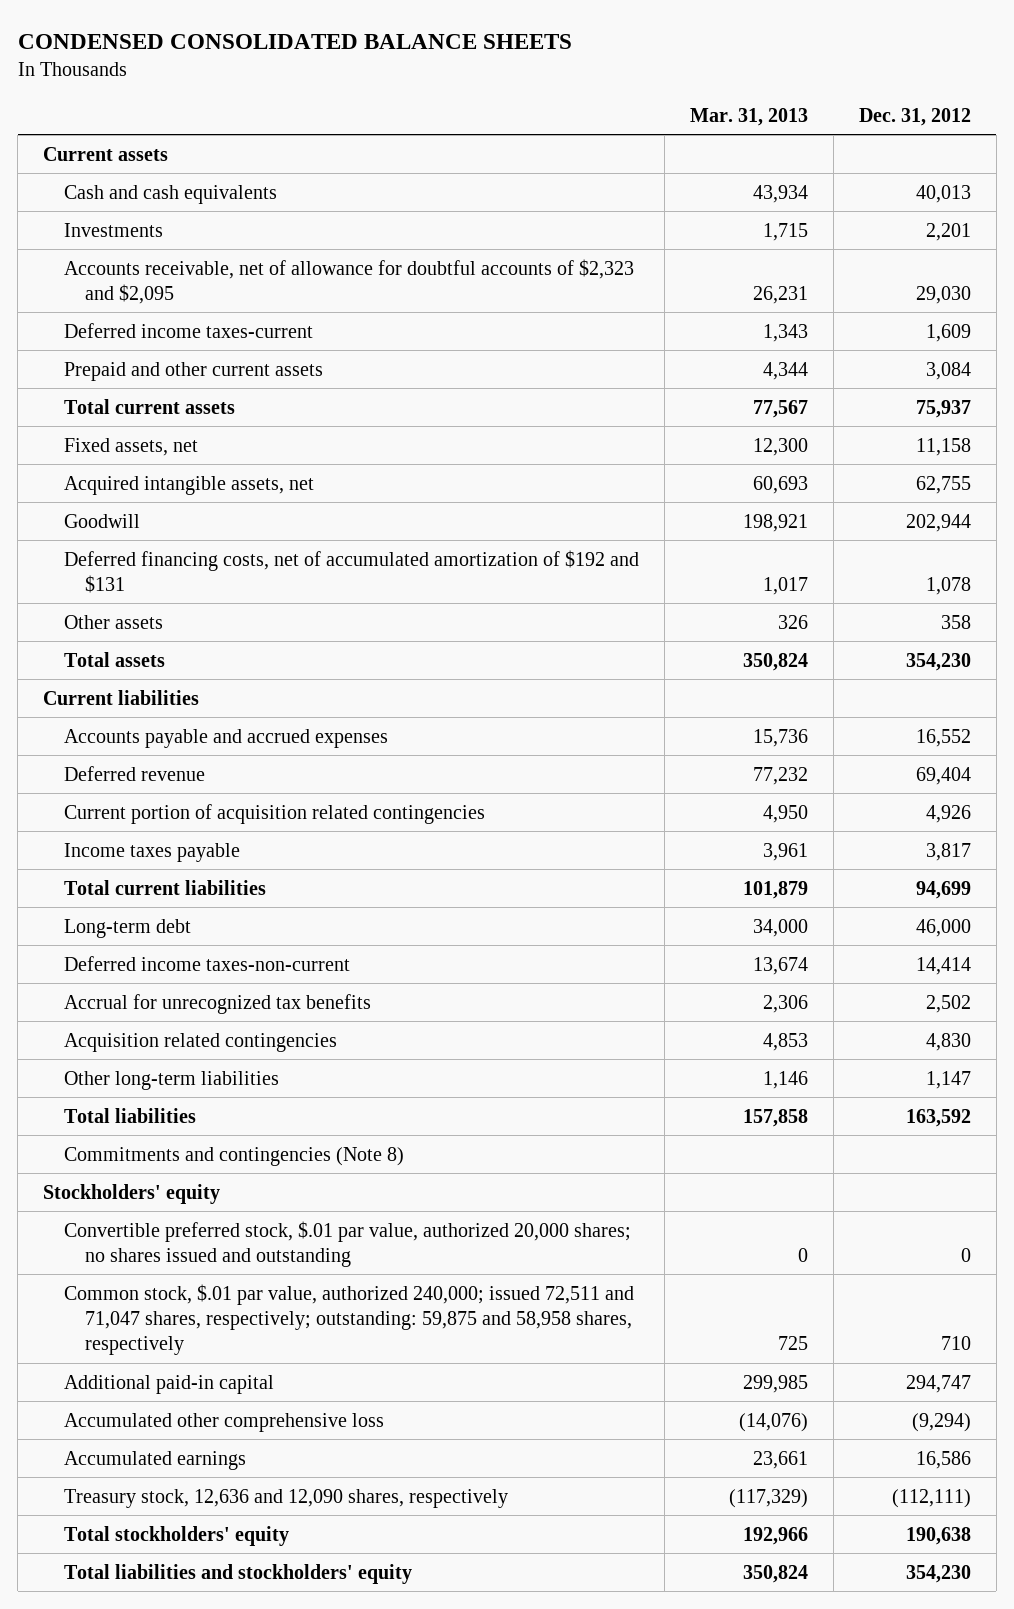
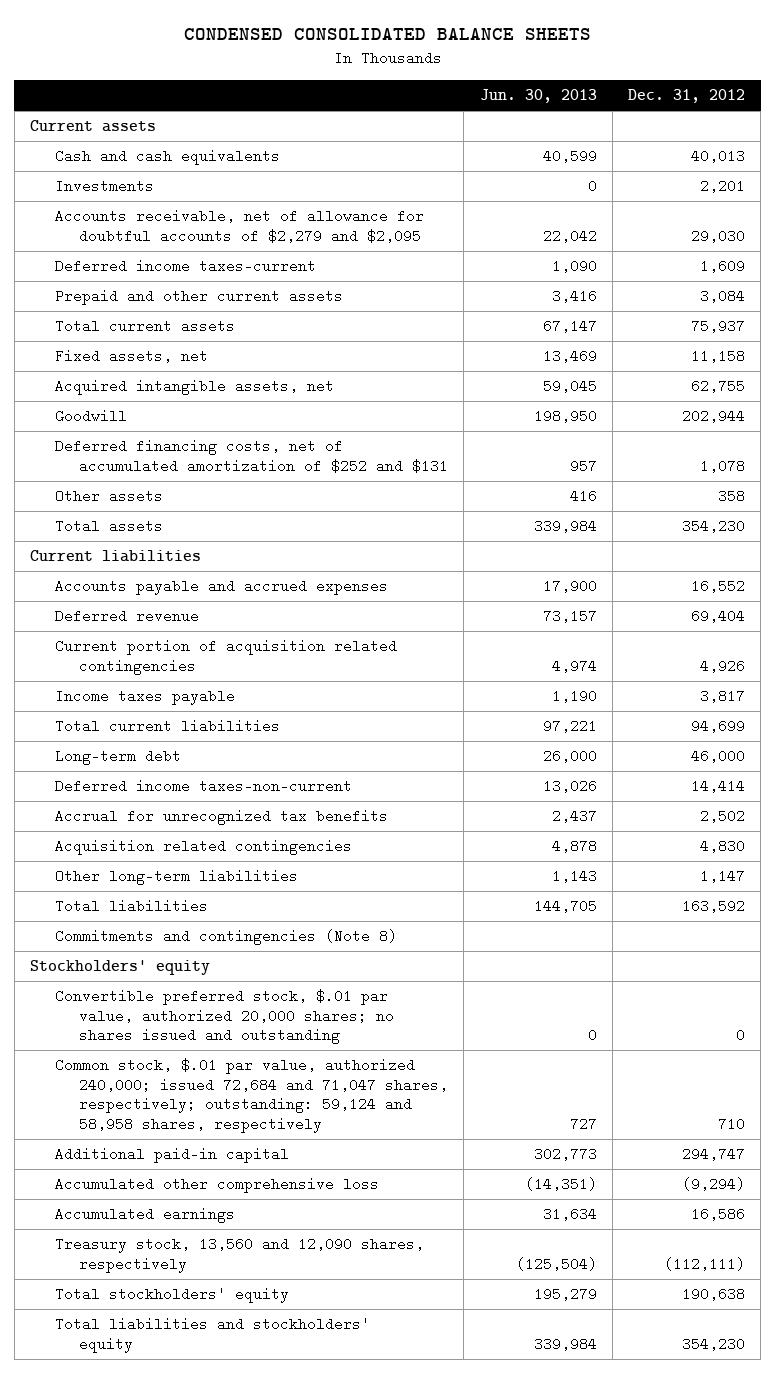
[689,107,808,126] Mar. 31, 2013 -> none
none -> [479,89,597,104] Jun. 30, 2013
[63,258,634,304] Accounts receivable, net of allowance for doubtful accounts of $2,323 and $2,095 -> [54,209,424,243] Accounts receivable, net of allowance for doubtful accounts of $2,279 and $2,095
[63,549,639,593] Deferred financing costs, net of accumulated amortization of $192 and $131 -> [54,439,449,473] Deferred financing costs, net of accumulated amortization of $252 and $131
[63,1283,634,1355] Common stock, $.01 par value, authorized 240,000; issued 72,511 and 71,047 shares, respectively; outstanding: 59,875 and 58,958 shares, respectively -> [54,1058,449,1133] Common stock, $.01 par value, authorized 240,000; issued 72,684 and 71,047 shares, respectively; outstanding: 59,124 and 58,958 shares, respectively
[63,1488,508,1508] Treasury stock, 12,636 and 12,090 shares, respectively -> [54,1237,424,1273] Treasury stock, 13,560 and 12,090 shares, respectively

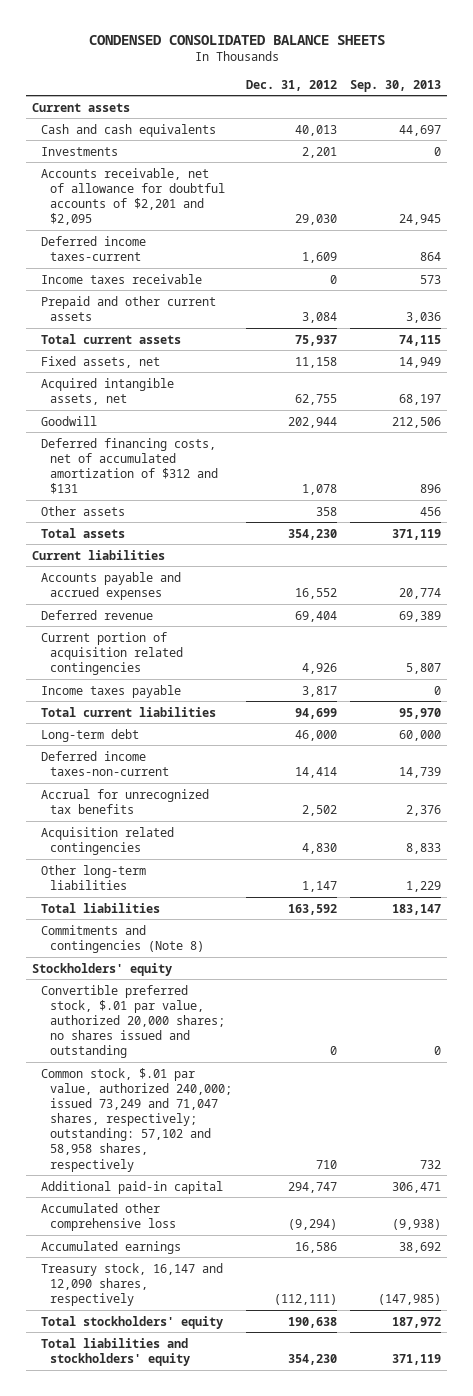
[479,89,597,104] Jun. 30, 2013 -> none
none -> [349,79,441,92] Sep. 30, 2013
[54,209,424,243] Accounts receivable, net of allowance for doubtful accounts of $2,279 and $2,095 -> [41,167,226,226] Accounts receivable, net of allowance for doubtful accounts of $2,201 and $2,095
none -> [41,273,203,284] Income taxes receivable
[54,439,449,473] Deferred financing costs, net of accumulated amortization of $252 and $131 -> [41,437,219,495] Deferred financing costs, net of accumulated amortization of $312 and $131
[54,1058,449,1133] Common stock, $.01 par value, authorized 240,000; issued 72,684 and 71,047 shares, respectively; outstanding: 59,124 and 58,958 shares, respectively -> [41,1067,233,1172] Common stock, $.01 par value, authorized 240,000; issued 73,249 and 71,047 shares, respectively; outstanding: 57,102 and 58,958 shares, respectively
[54,1237,424,1273] Treasury stock, 13,560 and 12,090 shares, respectively -> [41,1262,224,1306] Treasury stock, 16,147 and 12,090 shares, respectively

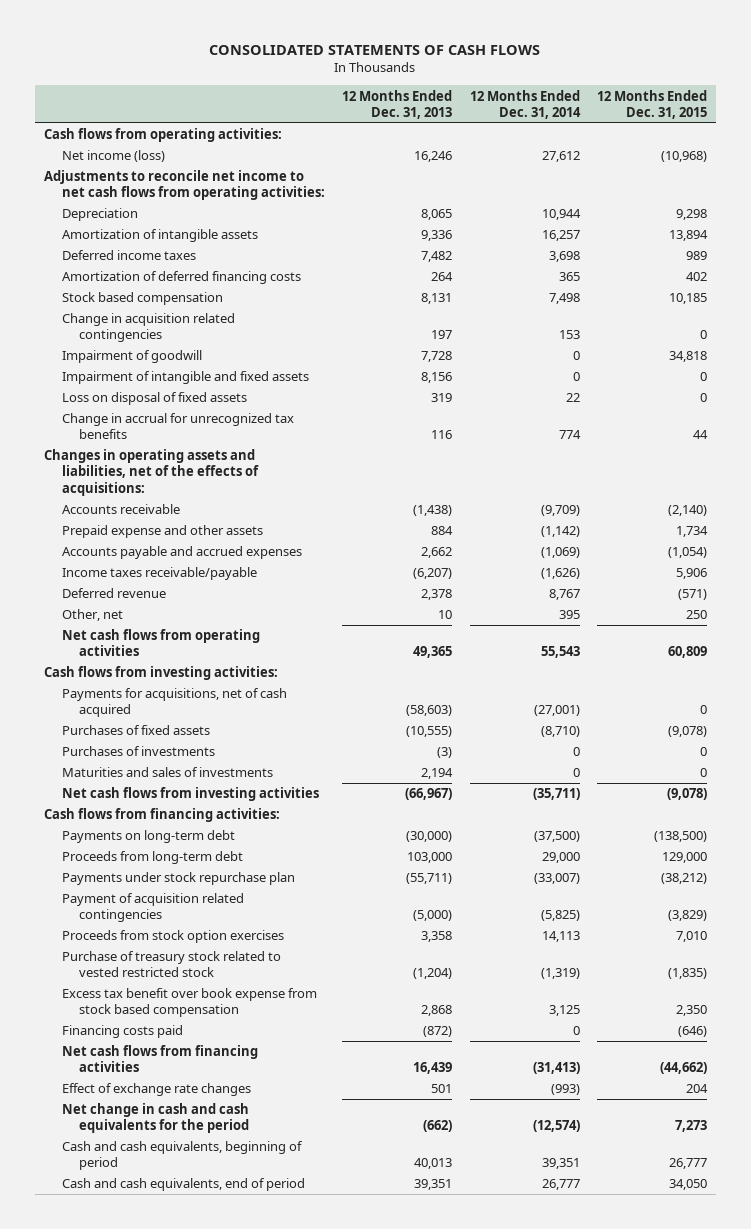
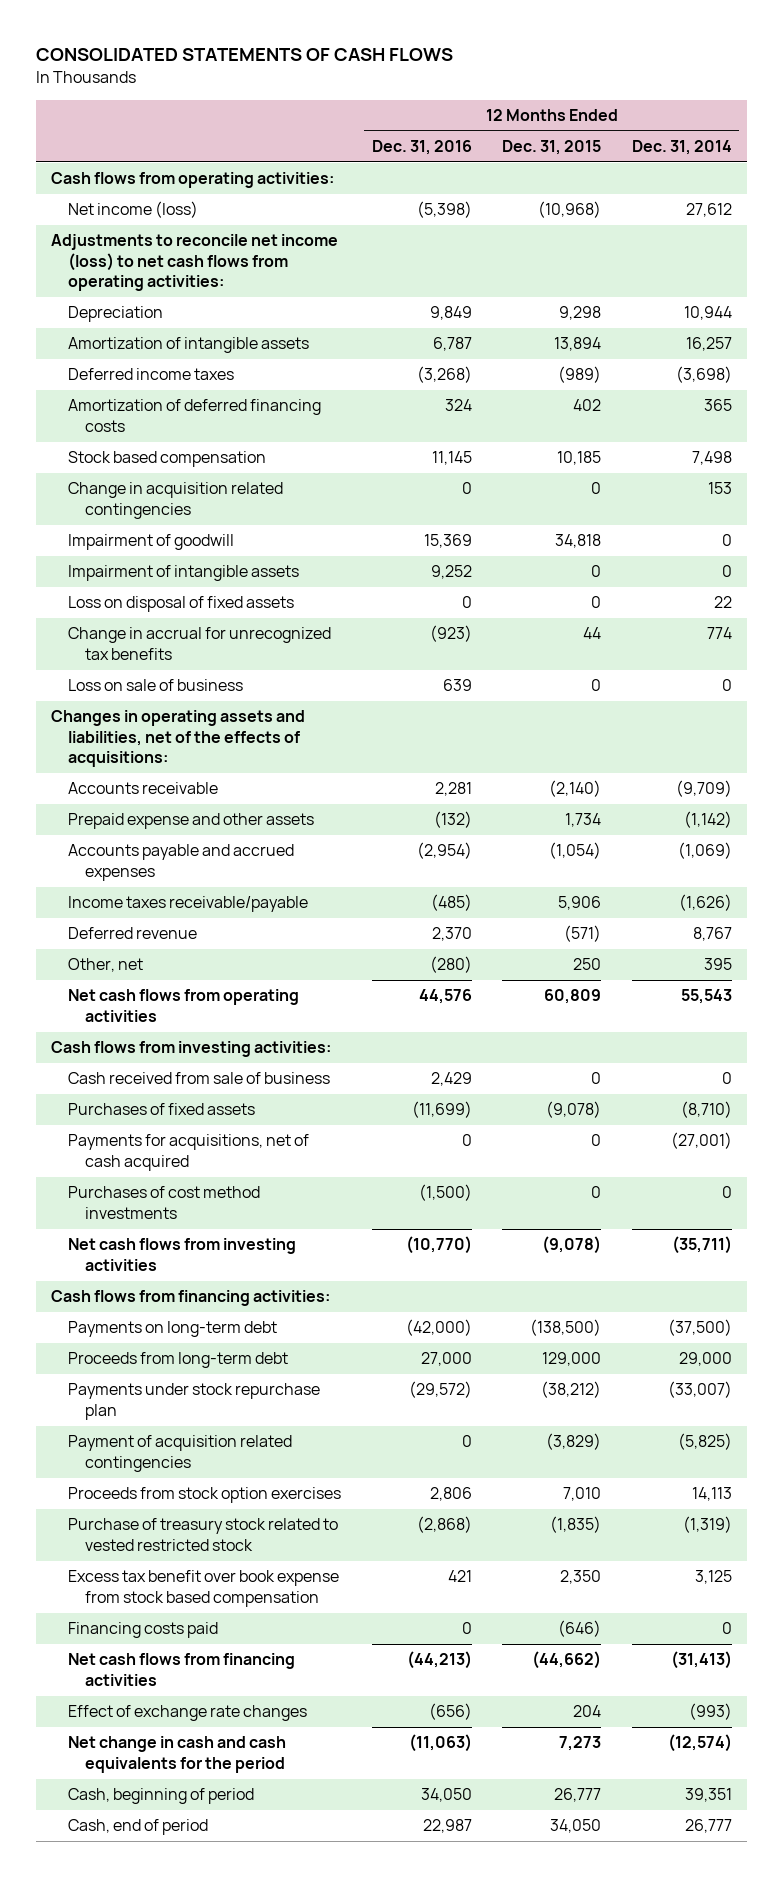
[342,89,453,119] 12 Months Ended Dec. 31, 2013 -> none
none -> [371,140,472,156] Dec. 31, 2016
[43,170,325,201] Adjustments to reconcile net income to net cash flows from operating activities: -> [51,234,339,292] Adjustments to reconcile net income (loss) to net cash flows from operating activities:
[548,251,580,263] 3,698 -> [675,366,732,384] (3,698)
[685,251,707,261] 989 -> [558,366,602,384] (989)
[61,371,309,385] Impairment of intangible and fixed assets -> [68,565,300,582] Impairment of intangible assets
none -> [68,679,244,692] Loss on sale of business
none -> [68,1072,331,1085] Cash received from sale of business
[61,767,273,778] Maturities and sales of investments -> none
[61,688,287,718] Payments for acquisitions, net of cash acquired -> [68,1134,310,1171] Payments for acquisitions, net of cash acquired
[61,746,215,757] Purchases of investments -> [68,1186,261,1219] Purchases of cost method investments
[61,1141,303,1171] Cash and cash equivalents, beginning of period -> [68,1788,255,1805] Cash, beginning of period
[61,1178,305,1192] Cash and cash equivalents, end of period -> [68,1819,209,1836] Cash, end of period

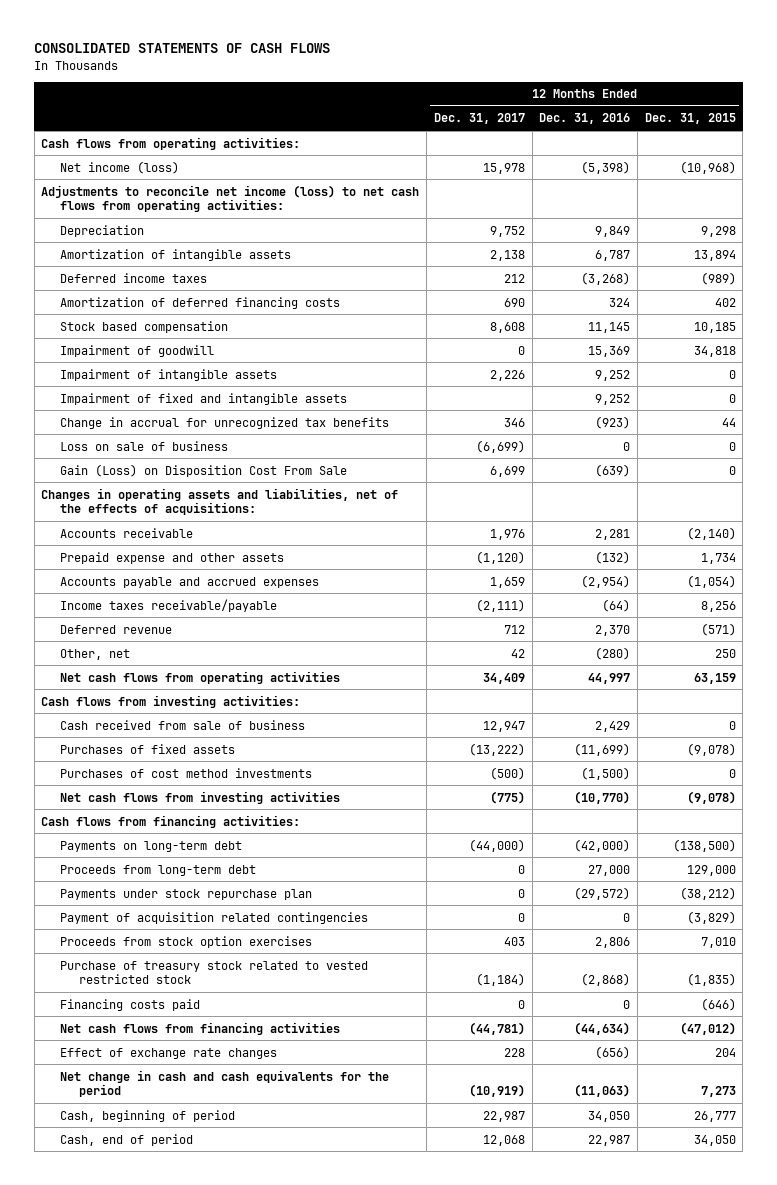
[631,140,732,156] Dec. 31, 2014 -> none
none -> [433,113,525,125] Dec. 31, 2017
[68,482,284,519] Change in acquisition related contingencies -> none
[68,596,295,613] Loss on disposal of fixed assets -> none
none -> [60,392,348,405] Impairment of fixed and intangible assets
[442,679,472,692] 639 -> [623,441,631,451] 0
none -> [60,463,348,477] Gain (Loss) on Disposition Cost From Sale
[430,894,472,912] (485) -> [602,598,631,612] (64)
[558,896,602,911] 5,906 -> [700,600,736,612] 8,256
[418,989,472,1005] 44,576 -> [588,672,631,684] 44,997
[544,989,602,1005] 60,809 -> [693,672,736,684] 63,159
[68,1134,310,1171] Payments for acquisitions, net of cash acquired -> none
[68,1570,340,1607] Excess tax benefit over book expense from stock based compensation -> none
[406,1651,472,1670] (44,213) -> [574,1021,631,1035] (44,634)
[532,1651,602,1670] (44,662) -> [679,1021,736,1035] (47,012)

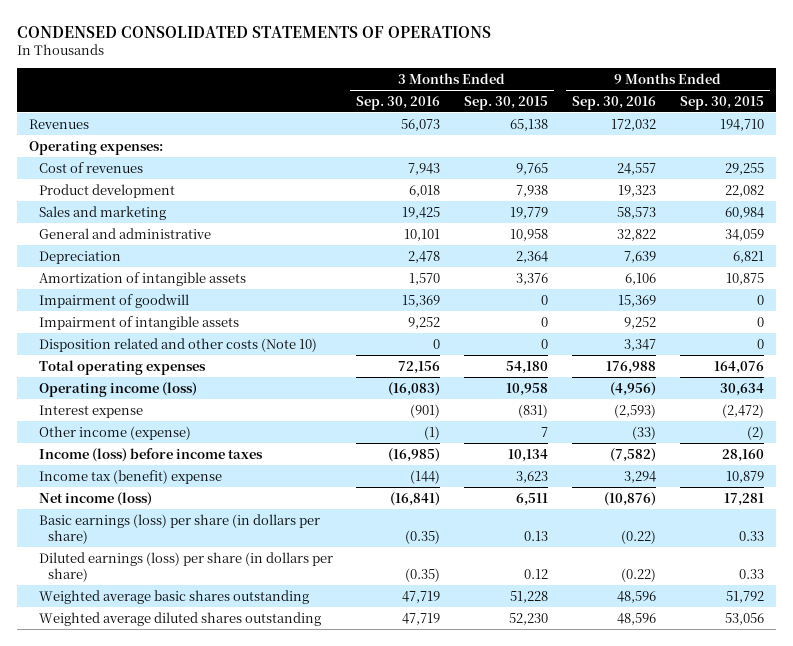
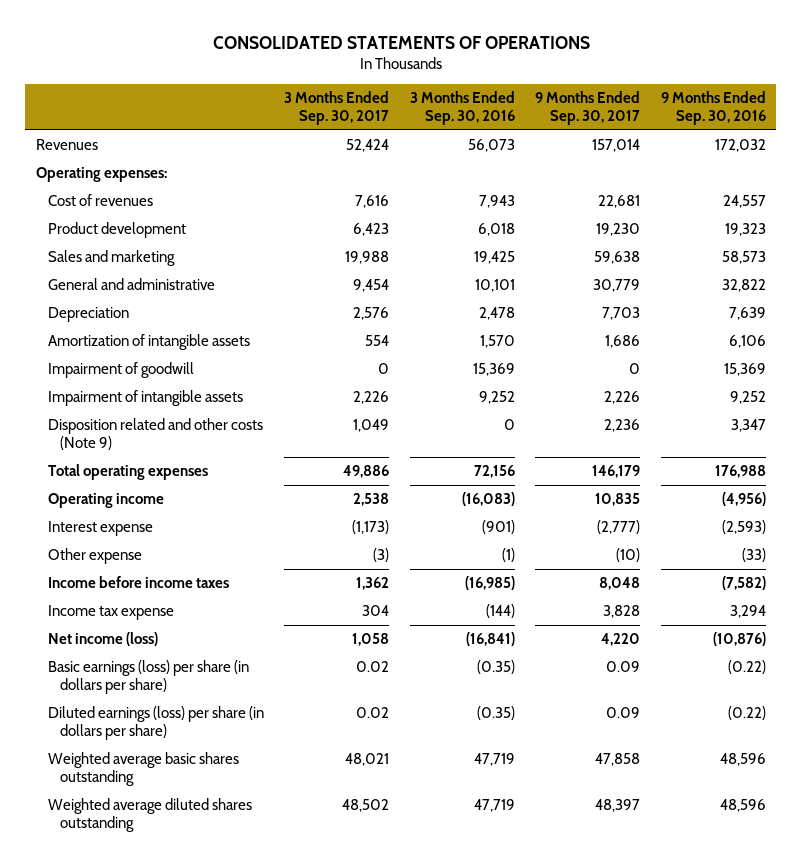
[17,25,492,38] CONDENSED CONSOLIDATED STATEMENTS OF OPERATIONS -> [212,35,590,49] CONSOLIDATED STATEMENTS OF OPERATIONS
[464,95,549,110] Sep. 30, 2015 -> none
[679,95,764,110] Sep. 30, 2015 -> none
none -> [284,91,390,126] 3 Months Ended Sep. 30, 2017
none -> [535,91,641,126] 9 Months Ended Sep. 30, 2017
[38,337,317,352] Disposition related and other costs (Note 10) -> [47,418,263,451] Disposition related and other costs (Note 9)
[38,381,197,397] Operating income (loss) -> [47,493,164,509] Operating income
[38,425,191,440] Other income (expense) -> [47,548,142,565] Other expense
[38,447,263,462] Income (loss) before income taxes -> [47,576,229,589] Income before income taxes
[38,469,222,484] Income tax (benefit) expense -> [47,605,174,621] Income tax expense

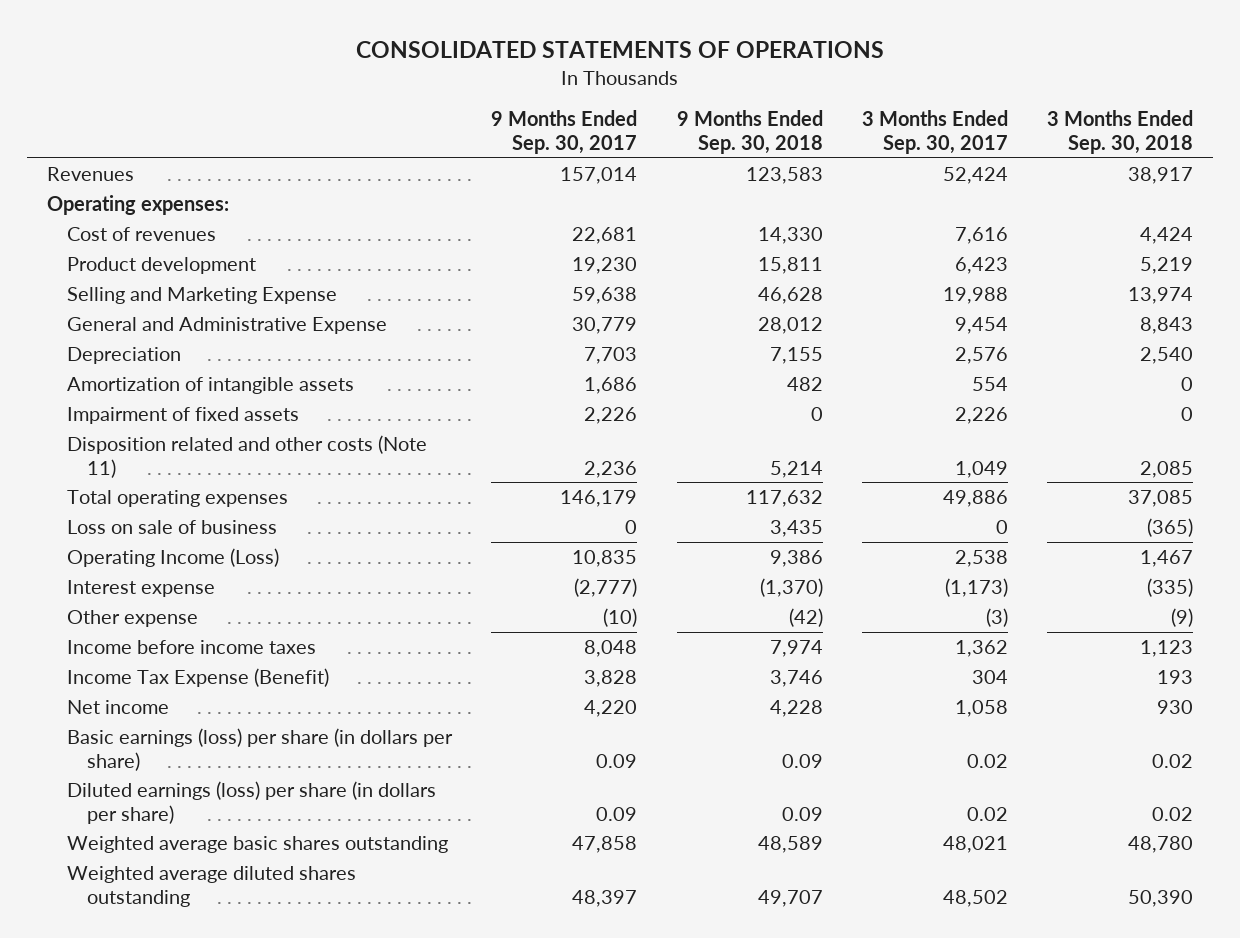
[409,91,515,126] 3 Months Ended Sep. 30, 2016 -> none
[660,91,766,126] 9 Months Ended Sep. 30, 2016 -> none
none -> [676,110,823,154] 9 Months Ended Sep. 30, 2018
none -> [1047,110,1194,154] 3 Months Ended Sep. 30, 2018
[47,250,175,267] Sales and marketing -> [66,286,337,304] Selling and Marketing Expense
[47,278,215,291] General and administrative -> [66,316,387,334] General and Administrative Expense
[47,362,194,379] Impairment of goodwill -> none
[47,390,243,407] Impairment of intangible assets -> [66,406,299,424] Impairment of fixed assets
[47,418,263,451] Disposition related and other costs (Note 9) -> [66,434,427,478] Disposition related and other costs (Note 11)
none -> [66,519,277,534] Loss on sale of business
[47,493,164,509] Operating income -> [66,547,279,567] Operating Income (Loss)
[47,605,174,621] Income tax expense -> [66,667,329,687] Income Tax Expense (Benefit)
[47,632,158,647] Net income (loss) -> [66,699,169,714] Net income

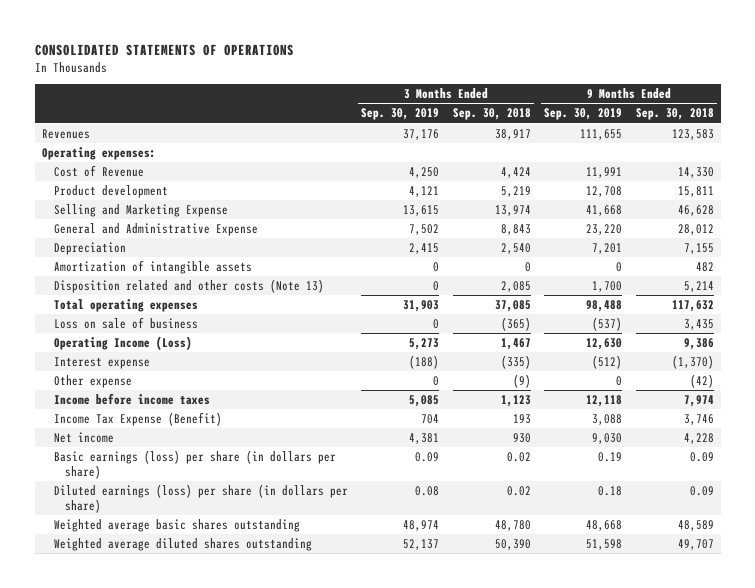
[491,110,638,154] 9 Months Ended Sep. 30, 2017 -> none
[861,110,1008,154] 3 Months Ended Sep. 30, 2017 -> none
none -> [361,108,440,121] Sep. 30, 2019
none -> [544,108,623,121] Sep. 30, 2019
[66,226,216,241] Cost of revenues -> [53,164,144,177] Cost of Revenue
[66,406,299,424] Impairment of fixed assets -> none
[66,434,427,478] Disposition related and other costs (Note 11) -> [53,278,324,293] Disposition related and other costs (Note 13)

